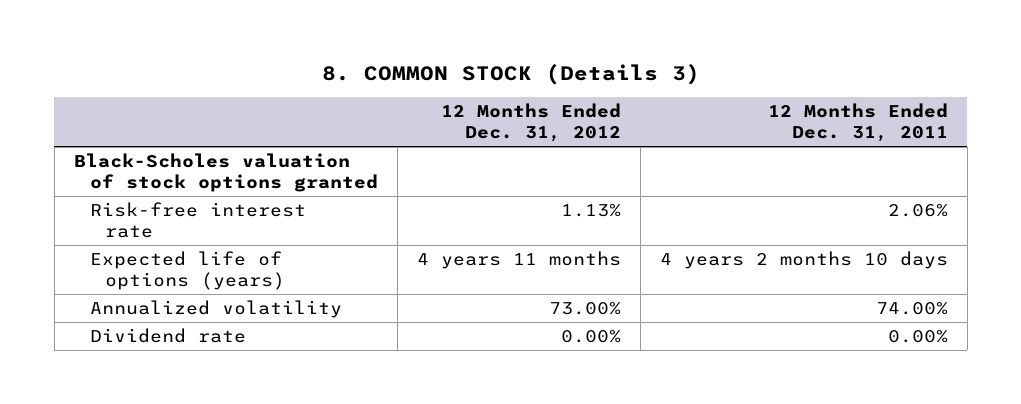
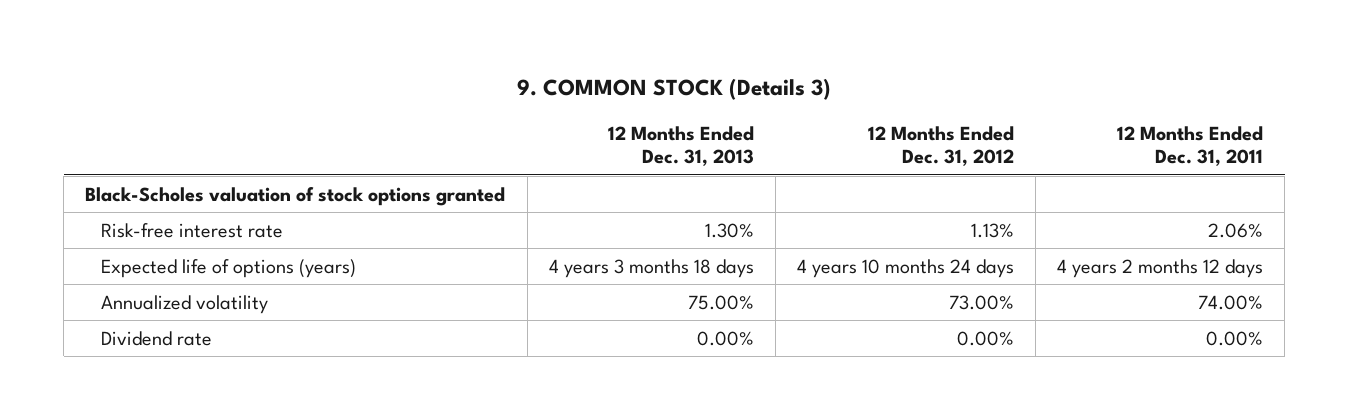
[321,64,700,86] 8. COMMON STOCK (Details 3) -> [517,77,832,100] 9. COMMON STOCK (Details 3)
none -> [607,125,754,167] 12 Months Ended Dec. 31, 2013
[416,251,621,270] 4 years 11 months -> [796,258,1014,278] 4 years 10 months 24 days
[659,251,948,270] 4 years 2 months 10 days -> [1057,258,1264,278] 4 years 2 months 12 days

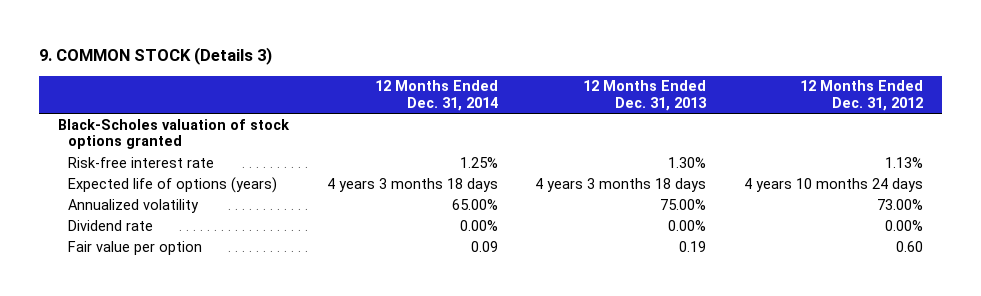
[1117,125,1264,167] 12 Months Ended Dec. 31, 2011 -> none
none -> [374,80,498,112] 12 Months Ended Dec. 31, 2014
none -> [68,240,203,255] Fair value per option

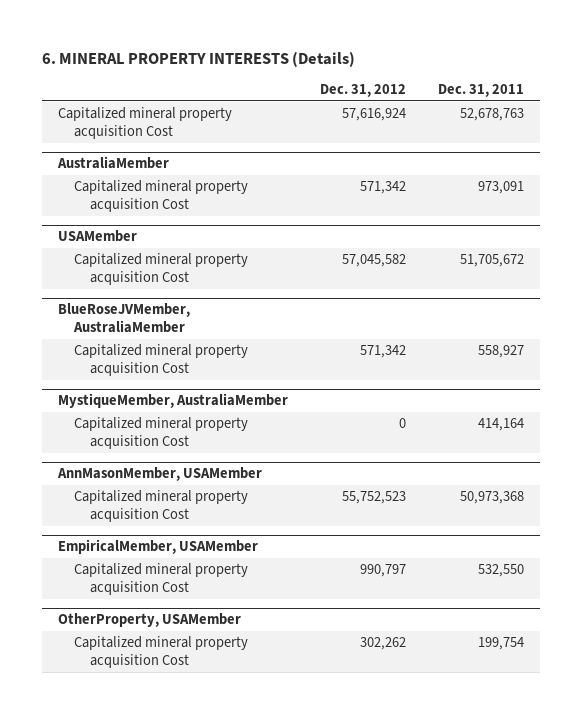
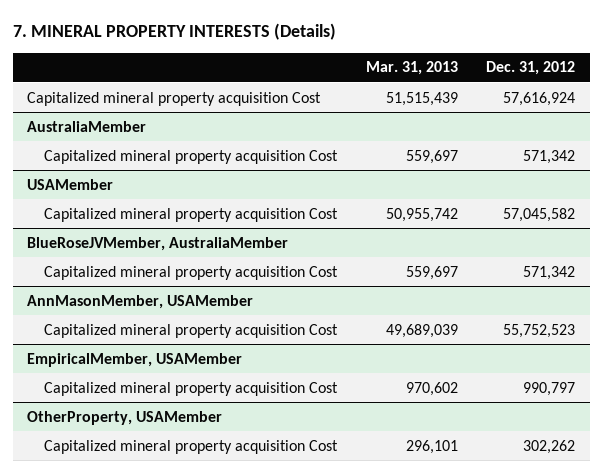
[41,50,355,67] 6. MINERAL PROPERTY INTERESTS (Details) -> [12,23,336,41] 7. MINERAL PROPERTY INTERESTS (Details)
[437,84,524,98] Dec. 31, 2011 -> none
none -> [365,61,458,76] Mar. 31, 2013
[57,393,288,409] MystiqueMember, AustraliaMember -> none
[73,416,248,450] Capitalized mineral property acquisition Cost -> none

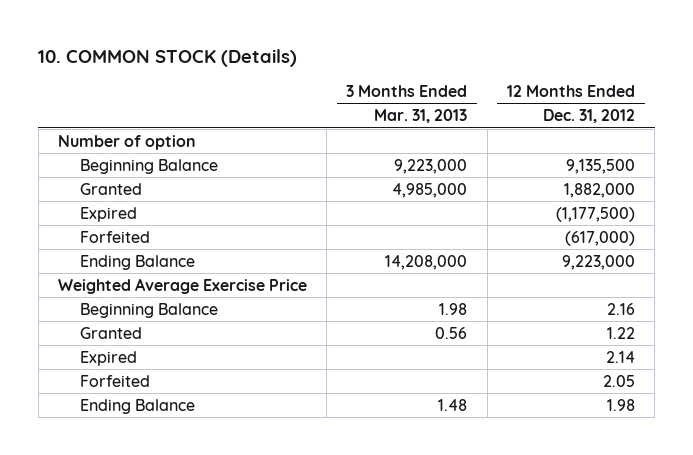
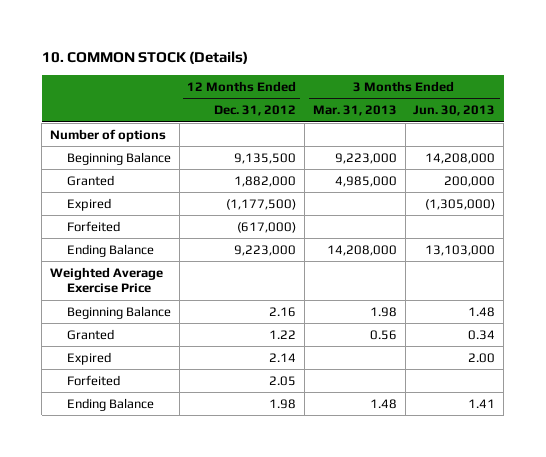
none -> [413,105,496,117] Jun. 30, 2013
[57,134,196,150] Number of option -> [50,128,167,142] Number of options

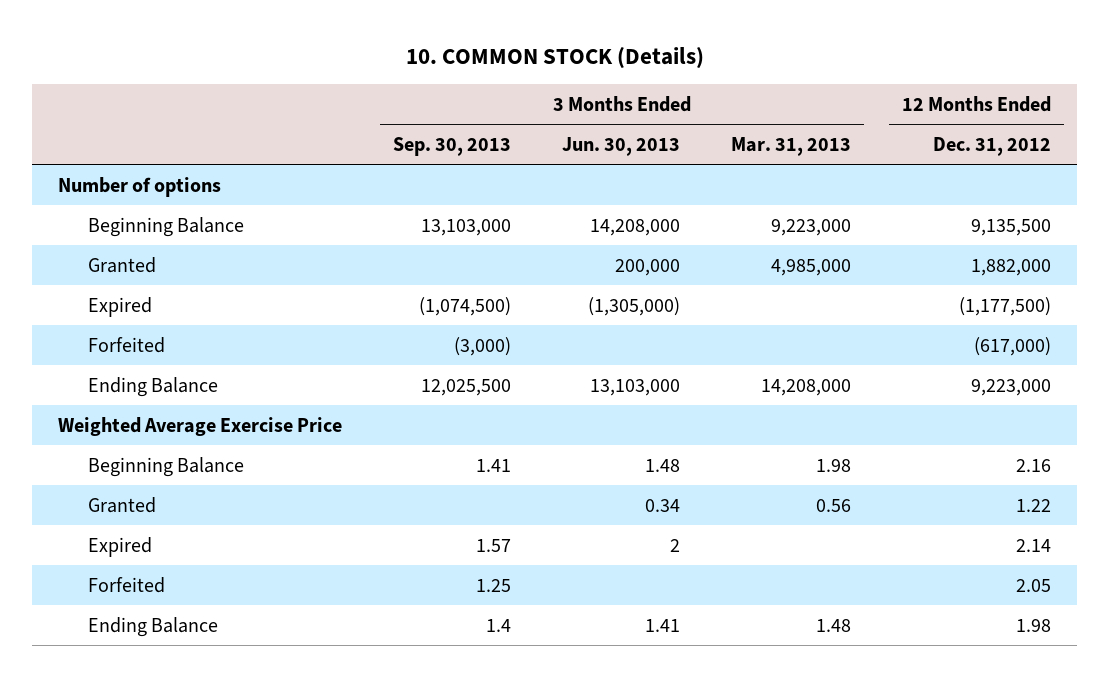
none -> [392,136,511,156] Sep. 30, 2013
[468,352,496,363] 2.00 -> [670,538,681,552] 2

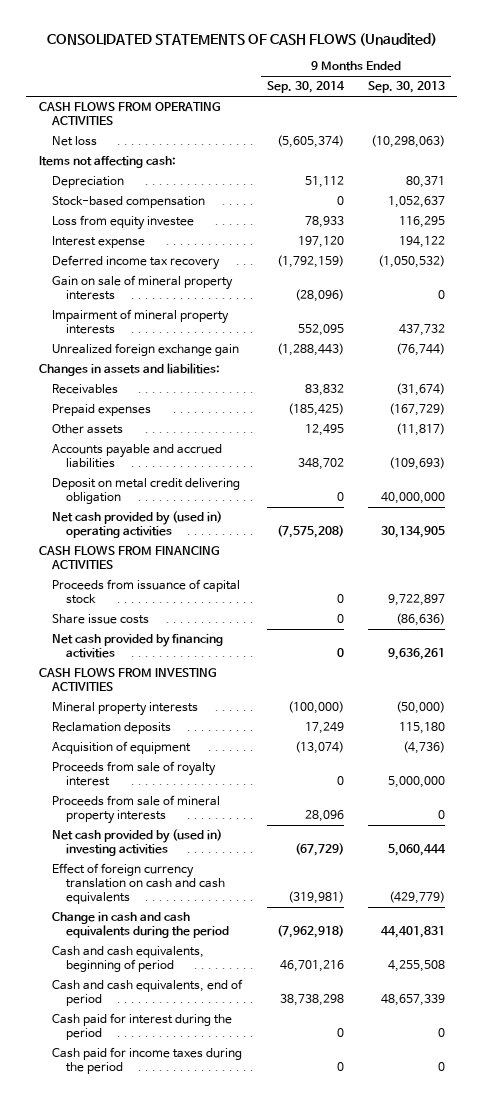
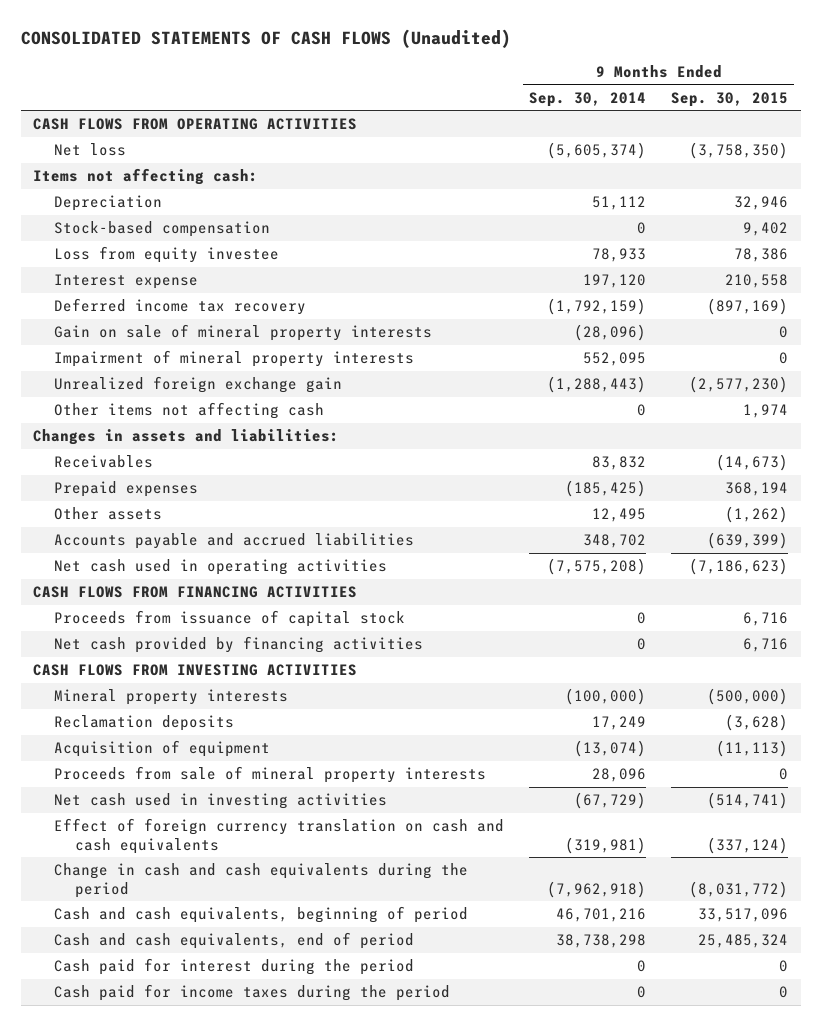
[368,81,446,94] Sep. 30, 2013 -> none
none -> [671,91,789,107] Sep. 30, 2015
none -> [54,402,325,420] Other items not affecting cash
[52,478,241,505] Deposit on metal credit delivering obligation -> none
[52,511,223,539] Net cash provided by (used in) operating activities -> [54,559,388,576] Net cash used in operating activities
[52,614,150,625] Share issue costs -> none
[52,761,217,787] Proceeds from sale of royalty interest -> none
[52,829,223,857] Net cash provided by (used in) investing activities -> [54,793,388,810] Net cash used in investing activities

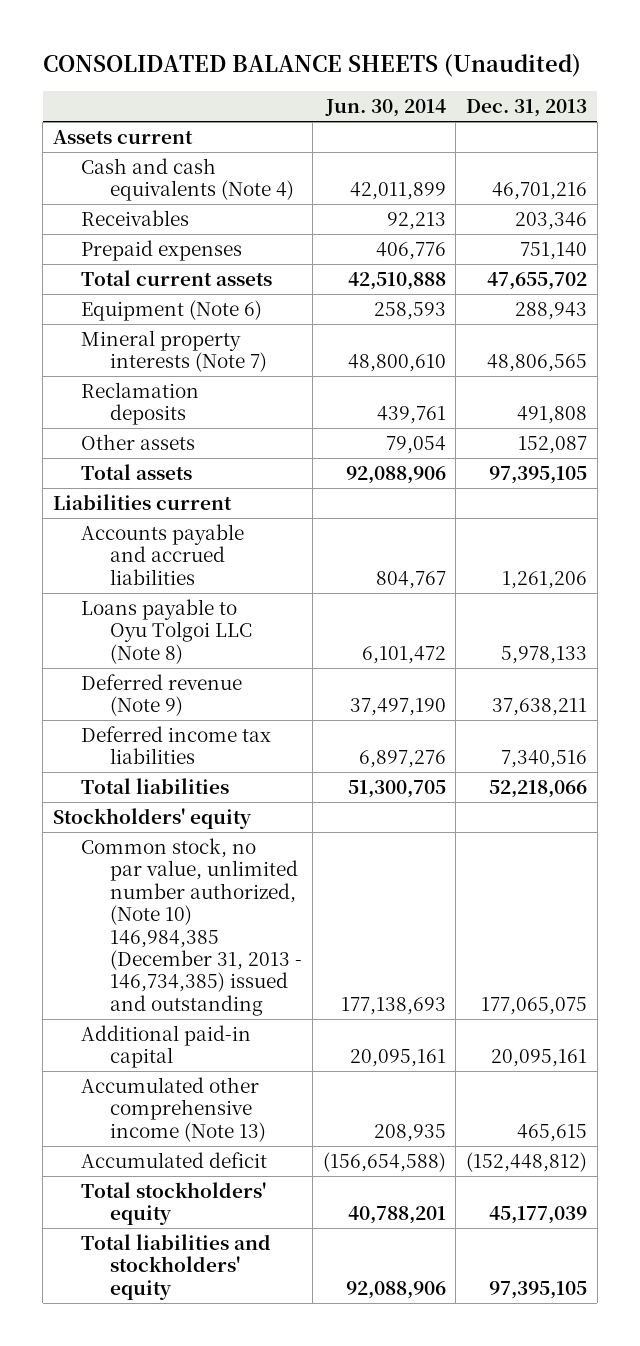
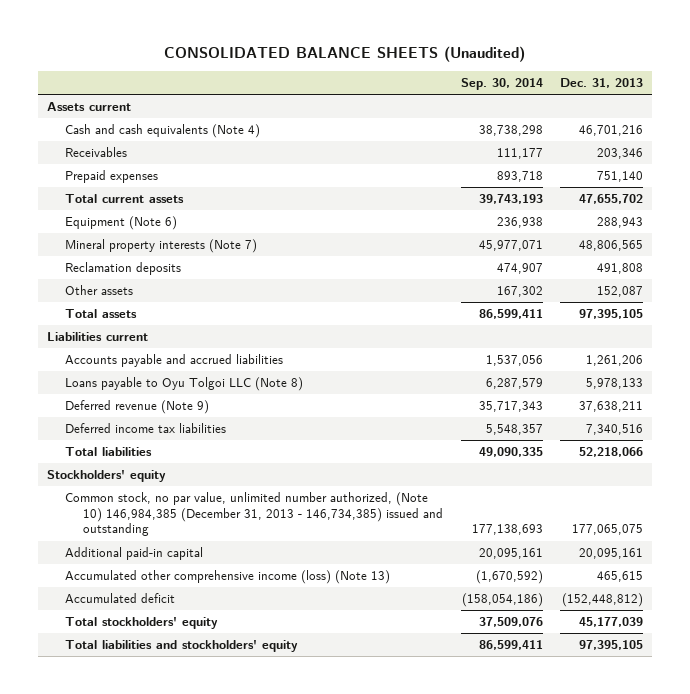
[324,99,446,118] Jun. 30, 2014 -> none
none -> [460,77,543,90] Sep. 30, 2014
[81,1076,267,1142] Accumulated other comprehensive income (Note 13) -> [65,570,391,585] Accumulated other comprehensive income (loss) (Note 13)

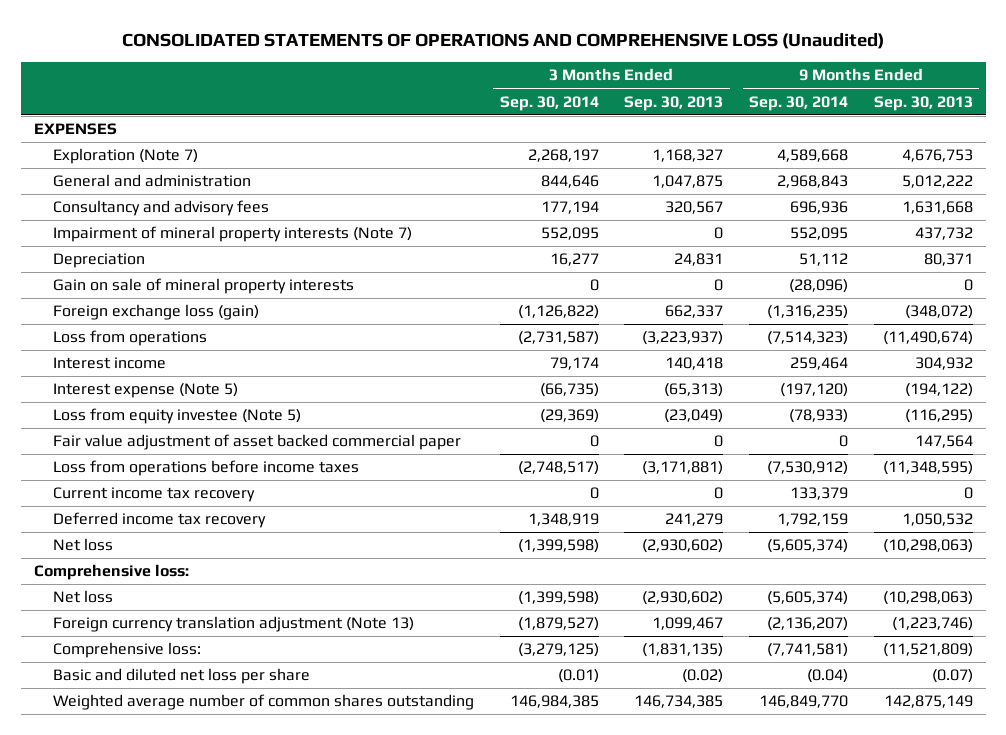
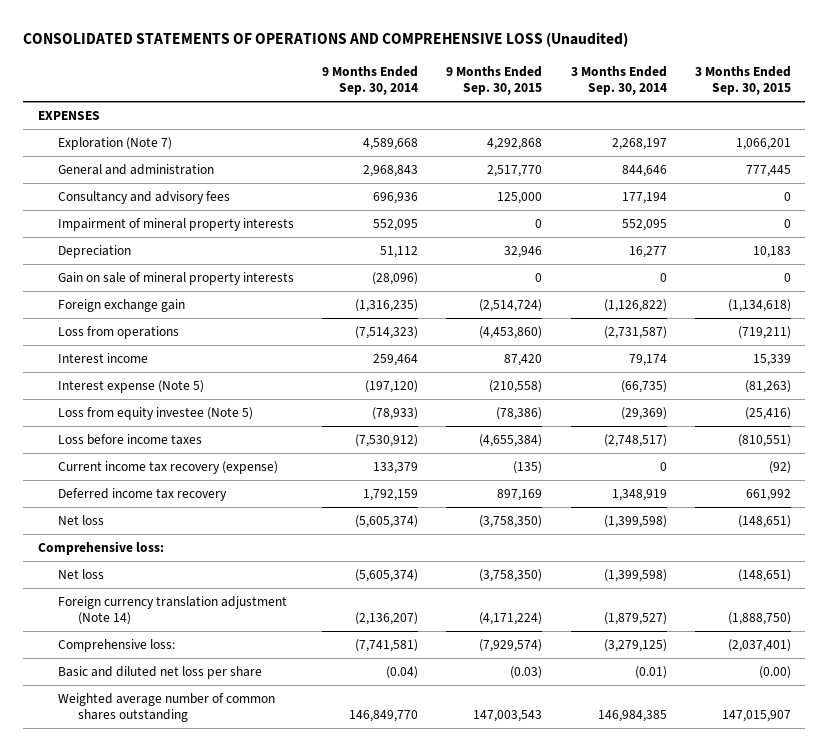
[624,95,724,111] Sep. 30, 2013 -> none
[873,95,973,111] Sep. 30, 2013 -> none
none -> [446,65,543,96] 9 Months Ended Sep. 30, 2015
none -> [695,65,792,96] 3 Months Ended Sep. 30, 2015
[52,226,412,243] Impairment of mineral property interests (Note 7) -> [57,217,294,231] Impairment of mineral property interests
[52,304,259,321] Foreign exchange loss (gain) -> [57,298,185,312] Foreign exchange gain
[52,434,461,451] Fair value adjustment of asset backed commercial paper -> none
[52,460,359,477] Loss from operations before income taxes -> [57,433,202,445] Loss before income taxes
[52,487,255,503] Current income tax recovery -> [57,460,278,474] Current income tax recovery (expense)
[52,616,414,633] Foreign currency translation adjustment (Note 13) -> [57,595,287,626] Foreign currency translation adjustment (Note 14)

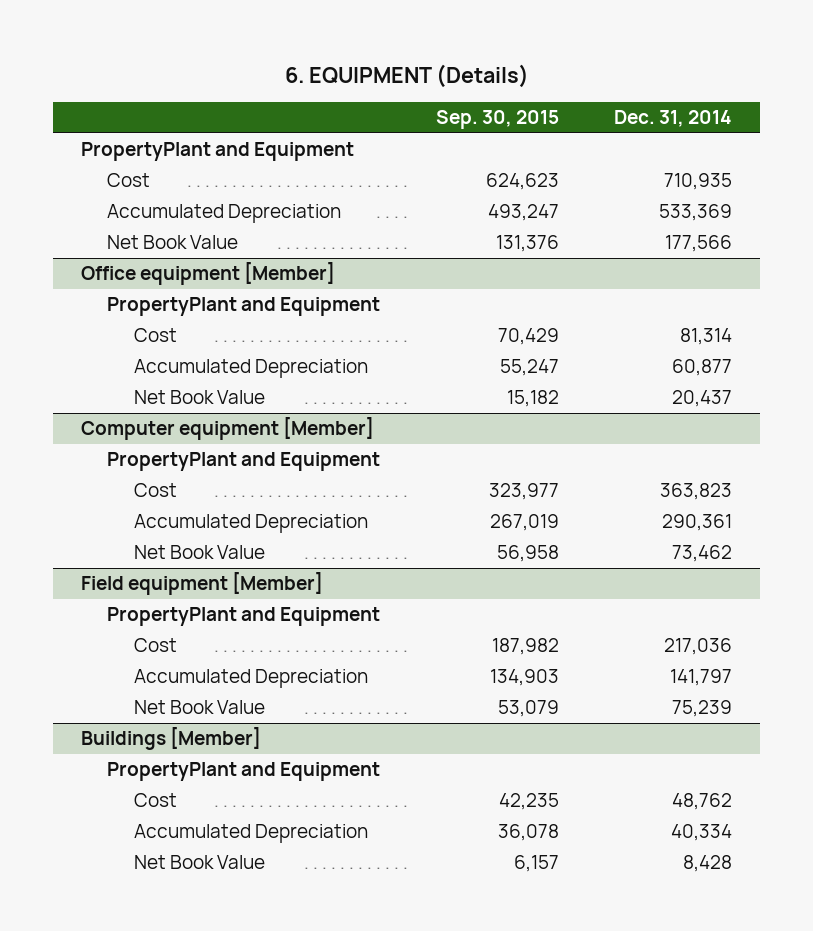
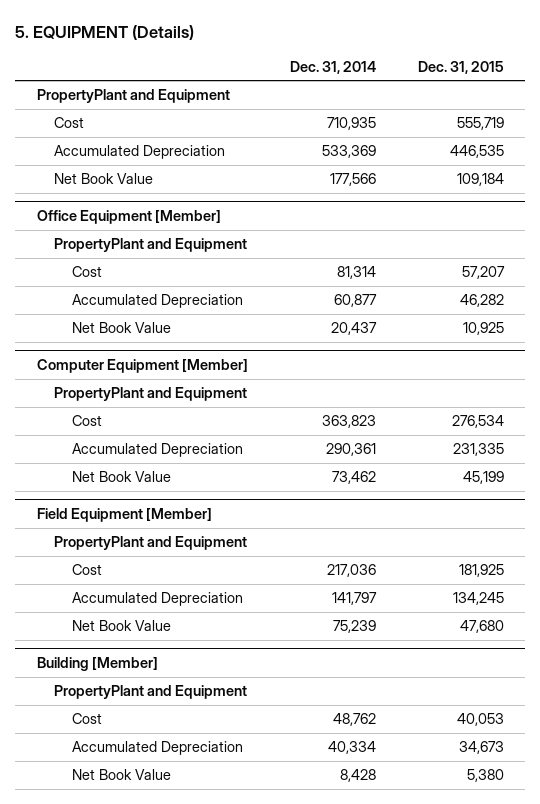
[284,63,529,88] 6. EQUIPMENT (Details) -> [15,24,195,40] 5. EQUIPMENT (Details)
[435,110,559,130] Sep. 30, 2015 -> none
none -> [417,60,504,74] Dec. 31, 2015
[81,262,336,286] Office equipment [Member] -> [36,210,221,225] Office Equipment [Member]
[81,417,375,441] Computer equipment [Member] -> [36,359,248,374] Computer Equipment [Member]
[81,572,324,596] Field equipment [Member] -> [36,508,212,523] Field Equipment [Member]
[81,727,262,751] Buildings [Member] -> [36,657,158,672] Building [Member]

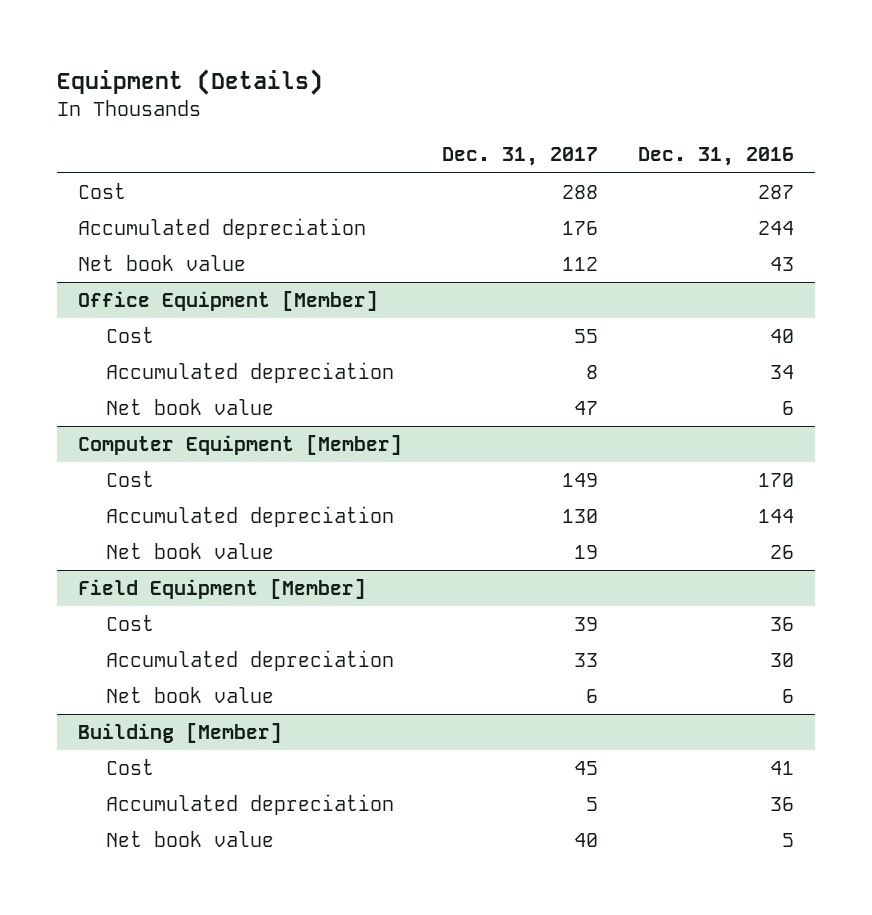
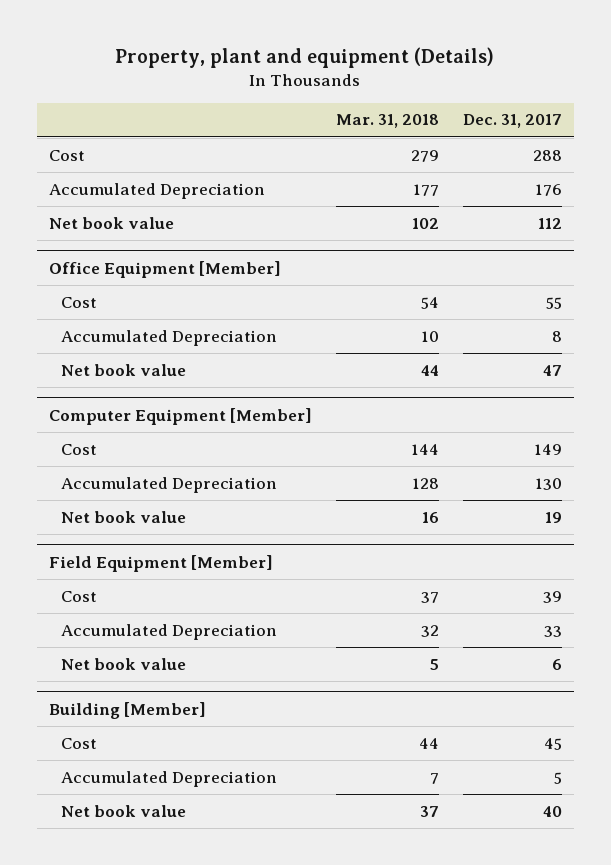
[57,68,324,95] Equipment (Details) -> [115,46,495,68] Property, plant and equipment (Details)
[638,147,795,167] Dec. 31, 2016 -> none
none -> [335,114,439,129] Mar. 31, 2018
[77,218,366,240] Accumulated depreciation -> [48,182,265,199] Accumulated Depreciation
[105,362,394,384] Accumulated depreciation -> [60,329,277,346] Accumulated Depreciation
[105,506,394,528] Accumulated depreciation -> [60,476,277,493] Accumulated Depreciation
[105,650,394,672] Accumulated depreciation -> [60,623,277,640] Accumulated Depreciation
[105,794,394,816] Accumulated depreciation -> [60,770,277,787] Accumulated Depreciation

